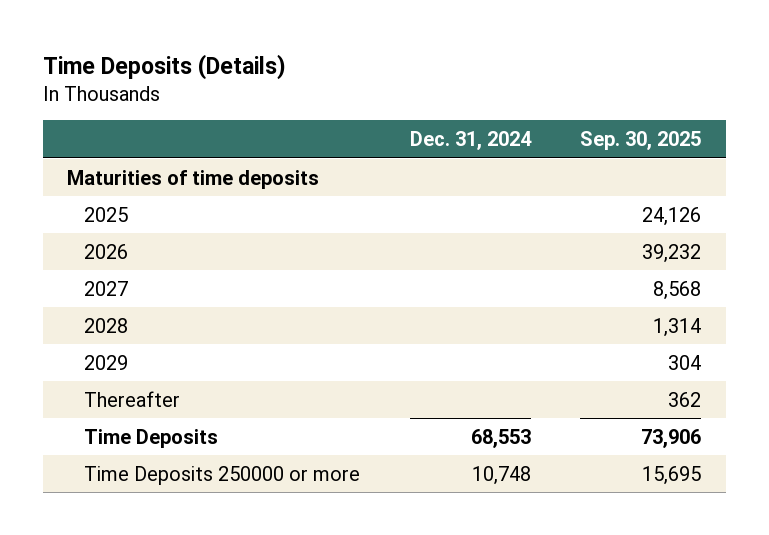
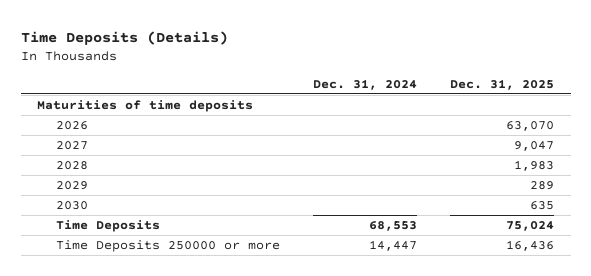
[580,131,702,151] Sep. 30, 2025 -> none
none -> [450,78,555,90] Dec. 31, 2025
[84,206,129,222] 2025 -> none
[84,390,181,407] Thereafter -> none
none -> [55,201,88,211] 2030
[471,465,531,485] 10,748 -> [368,240,417,252] 14,447

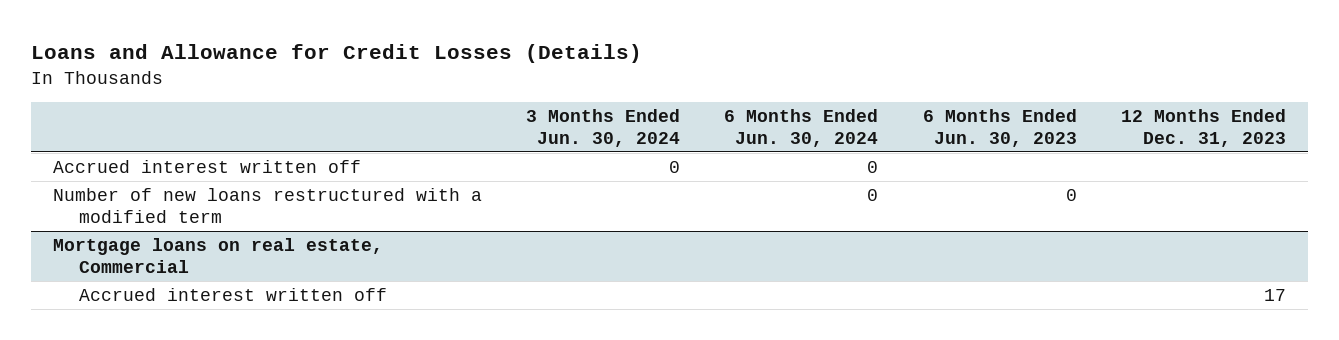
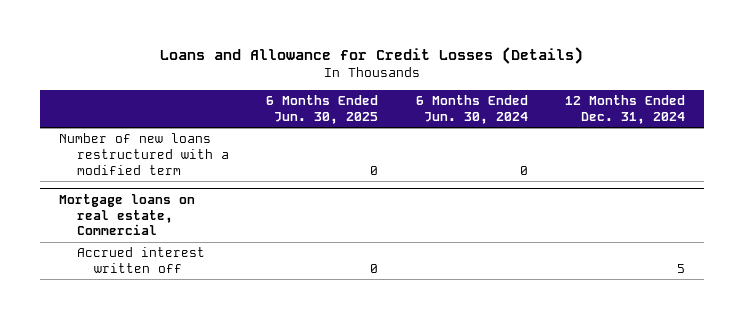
[526,108,681,147] 3 Months Ended Jun. 30, 2024 -> none
[922,108,1077,147] 6 Months Ended Jun. 30, 2023 -> none
[1120,108,1286,147] 12 Months Ended Dec. 31, 2023 -> none
none -> [266,95,379,125] 6 Months Ended Jun. 30, 2025
none -> [565,95,686,125] 12 Months Ended Dec. 31, 2024
[52,160,361,174] Accrued interest written off -> none

